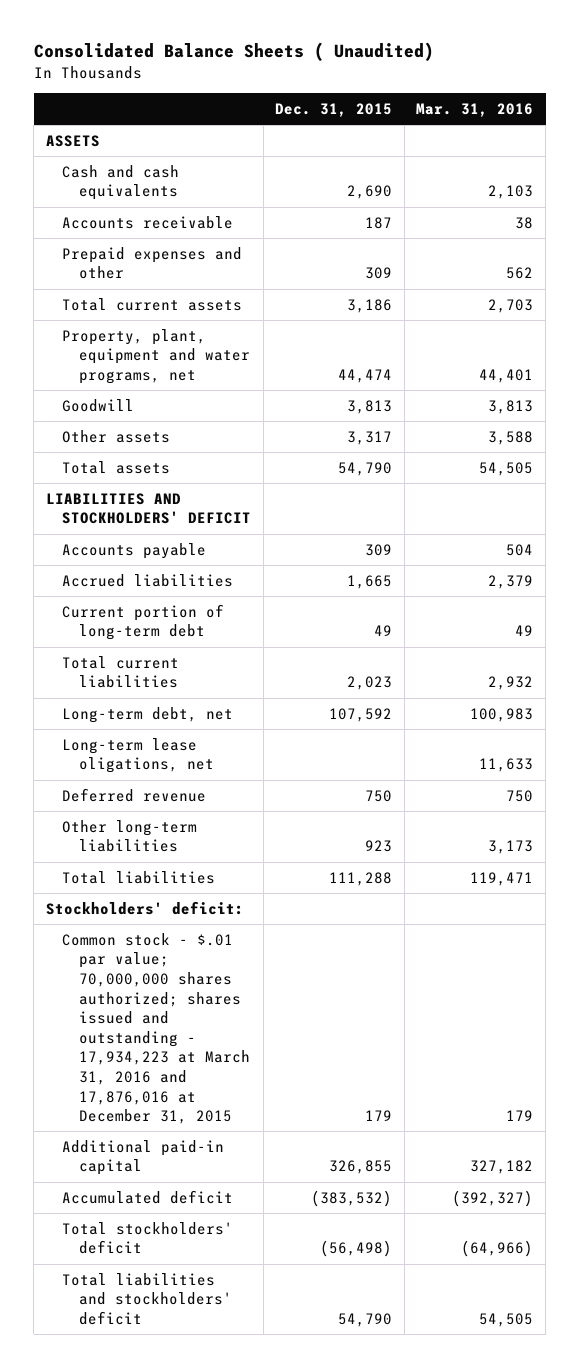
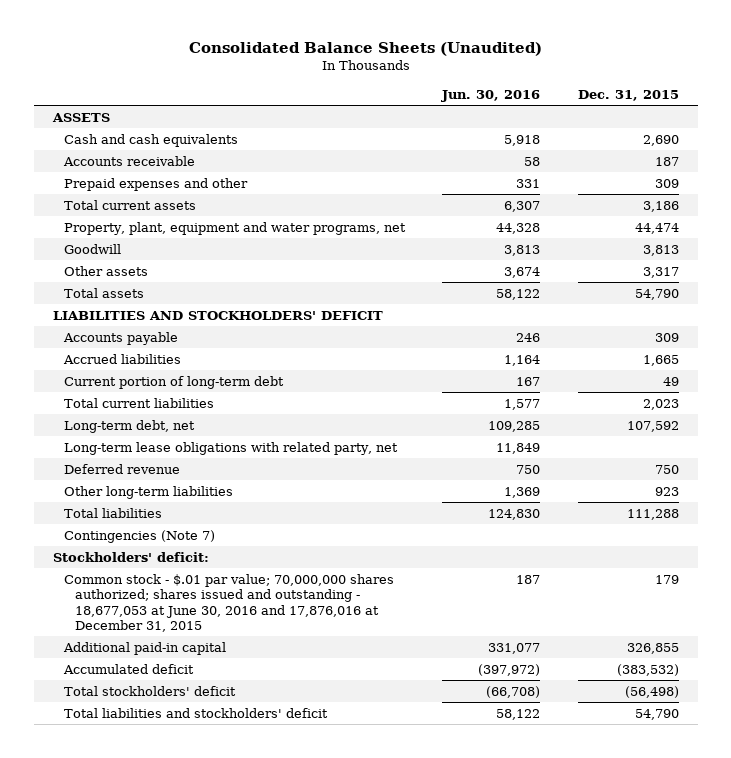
[33,42,434,62] Consolidated Balance Sheets ( Unaudited) -> [188,42,542,57] Consolidated Balance Sheets (Unaudited)
[416,102,534,117] Mar. 31, 2016 -> none
none -> [441,89,541,102] Jun. 30, 2016
[62,737,214,774] Long-term lease oligations, net -> [63,441,398,455] Long-term lease obligations with related party, net
none -> [63,529,215,543] Contingencies (Note 7)
[62,932,250,1125] Common stock - $.01 par value; 70,000,000 shares authorized; shares issued and outstanding - 17,934,223 at March 31, 2016 and 17,876,016 at December 31, 2015 -> [63,573,394,632] Common stock - $.01 par value; 70,000,000 shares authorized; shares issued and outstanding - 18,677,053 at June 30, 2016 and 17,876,016 at December 31, 2015

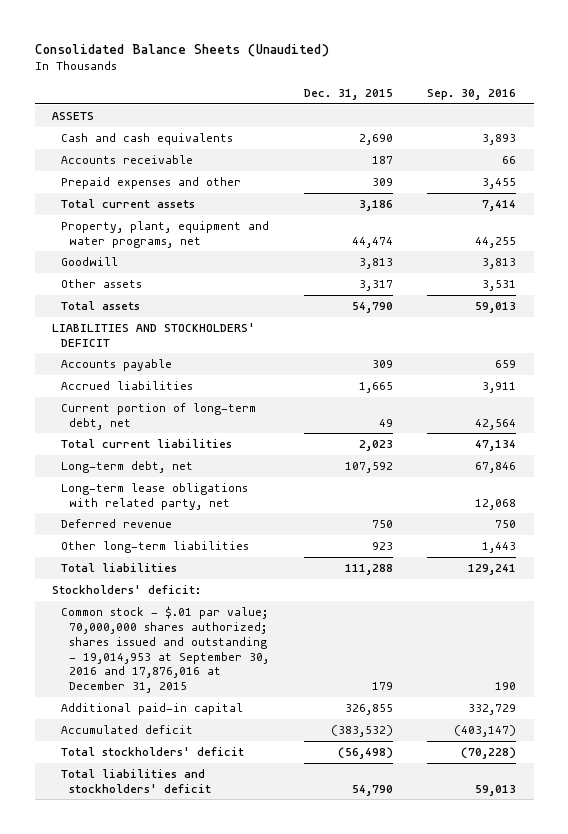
[441,89,541,102] Jun. 30, 2016 -> none
none -> [427,89,517,101] Sep. 30, 2016
[63,375,284,389] Current portion of long-term debt -> [60,403,256,430] Current portion of long-term debt, net
[63,529,215,543] Contingencies (Note 7) -> none
[63,573,394,632] Common stock - $.01 par value; 70,000,000 shares authorized; shares issued and outstanding - 18,677,053 at June 30, 2016 and 17,876,016 at December 31, 2015 -> [60,606,270,694] Common stock - $.01 par value; 70,000,000 shares authorized; shares issued and outstanding - 19,014,953 at September 30, 2016 and 17,876,016 at December 31, 2015

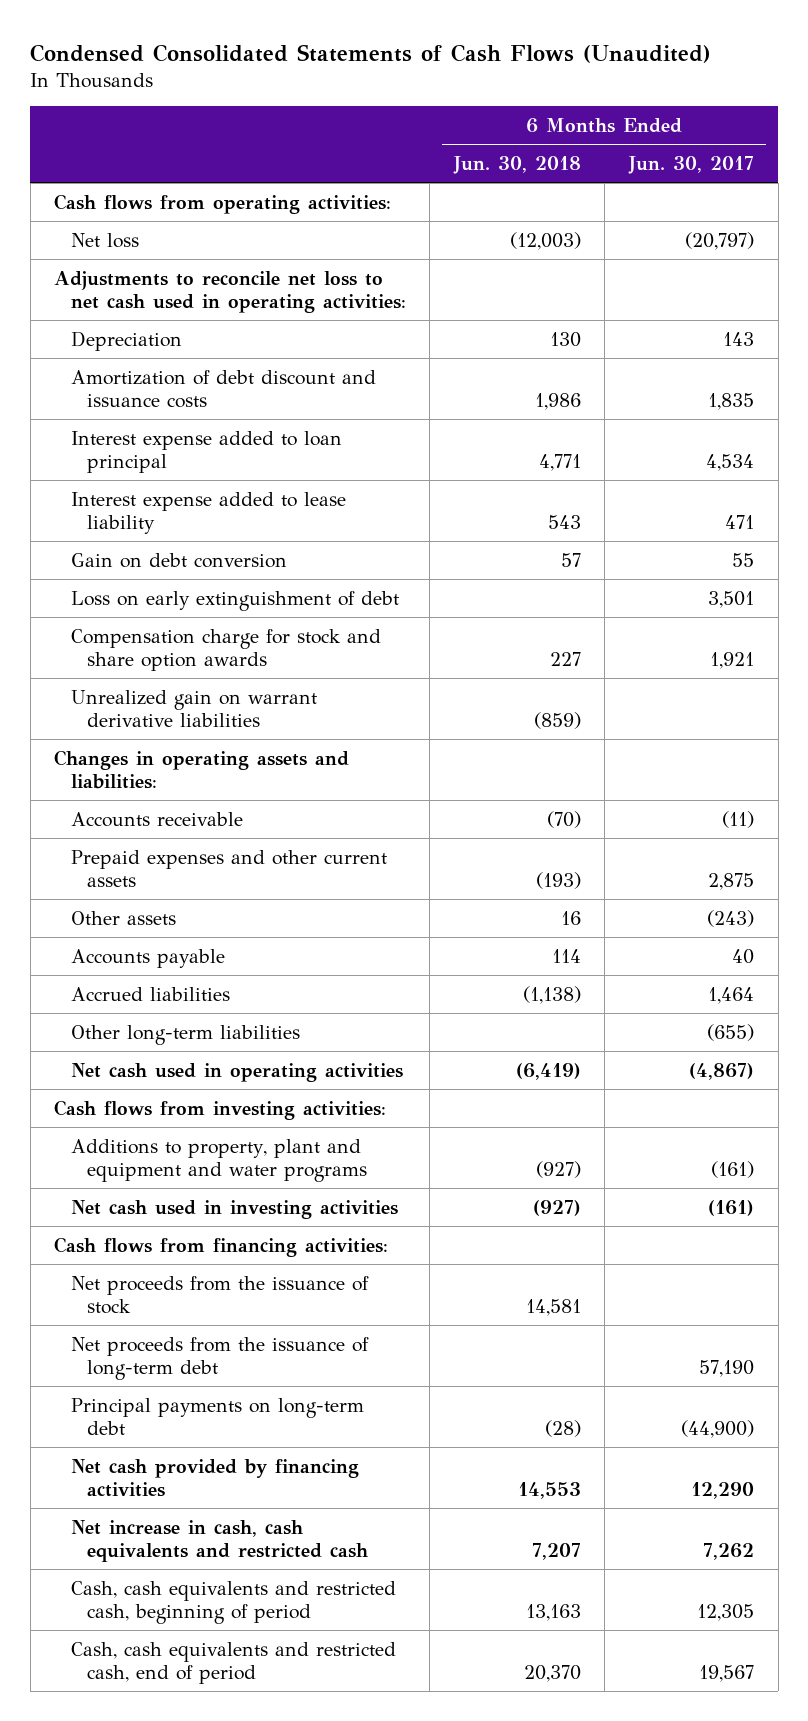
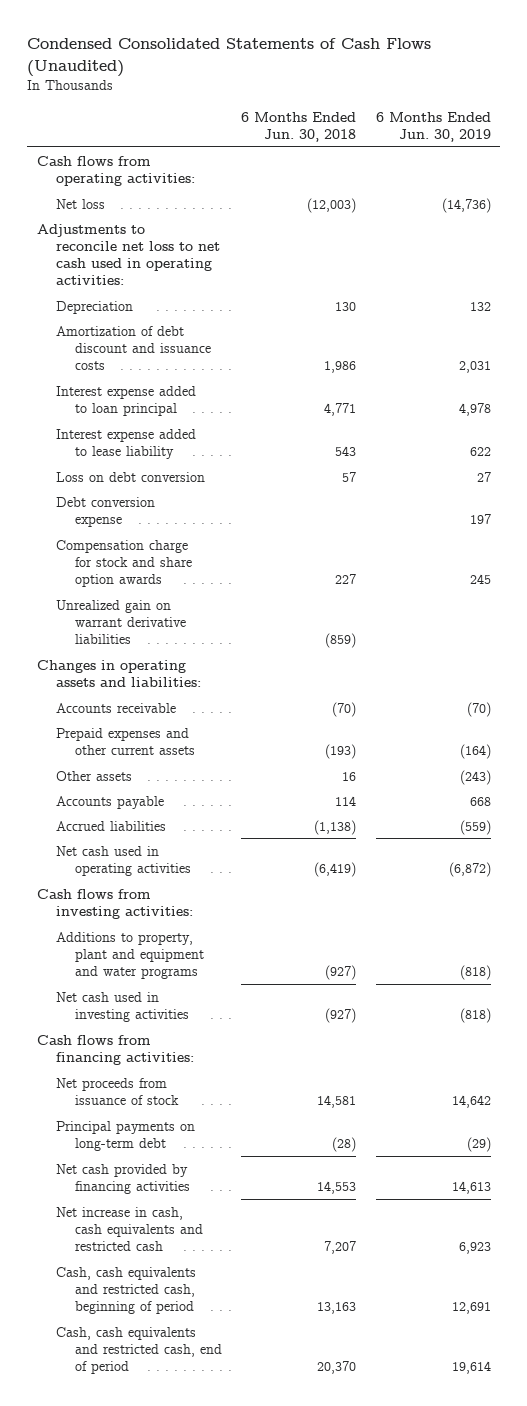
[627,155,754,174] Jun. 30, 2017 -> none
none -> [375,111,491,143] 6 Months Ended Jun. 30, 2019
[70,590,399,611] Loss on early extinguishment of debt -> none
[70,552,287,568] Gain on debt conversion -> [56,471,206,482] Loss on debt conversion
none -> [56,496,156,527] Debt conversion expense
[70,1024,300,1045] Other long-term liabilities -> none
[70,1336,369,1381] Net proceeds from the issuance of long-term debt -> none
[70,1275,369,1315] Net proceeds from the issuance of stock -> [56,1077,180,1105] Net proceeds from issuance of stock

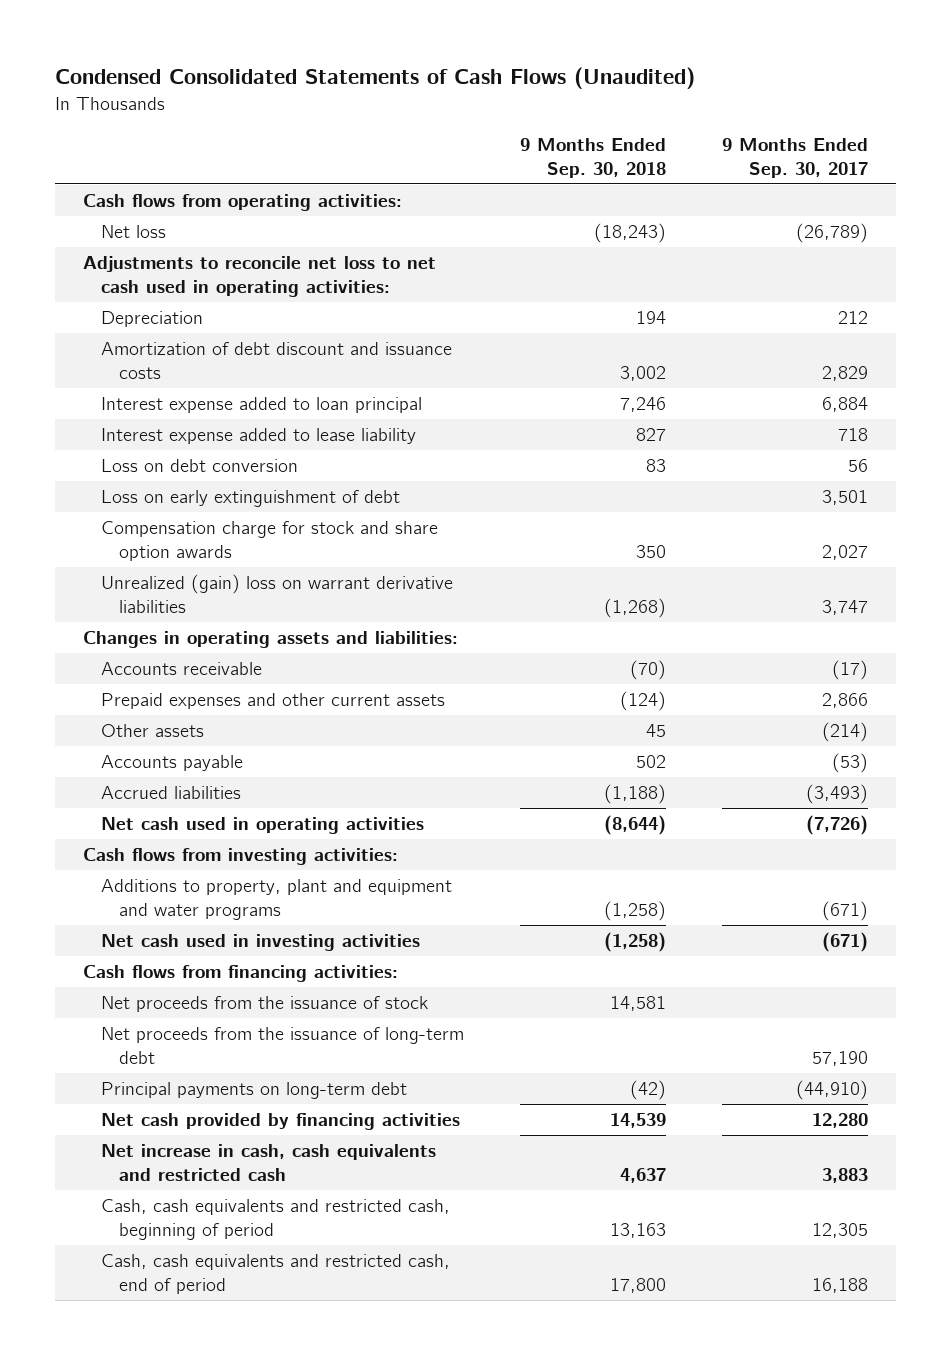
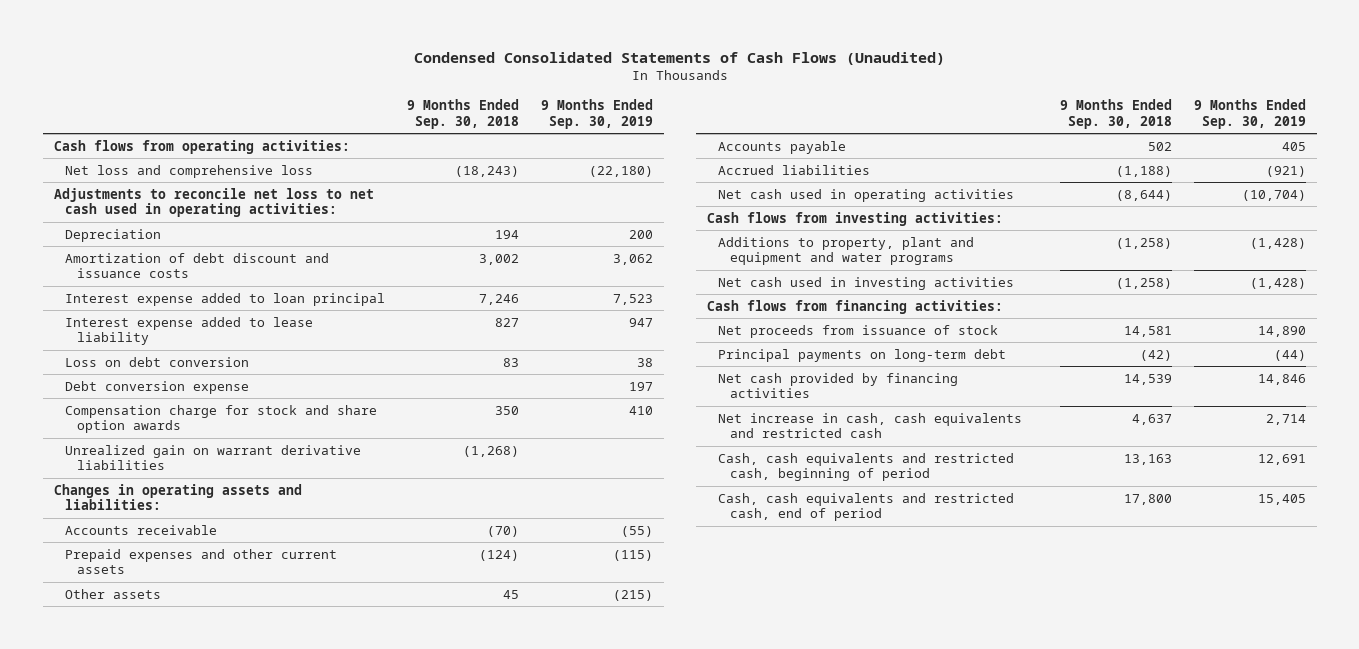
[722,137,869,179] 9 Months Ended Sep. 30, 2017 -> none
none -> [540,98,653,129] 9 Months Ended Sep. 30, 2019
[100,224,166,238] Net loss -> [65,164,314,178] Net loss and comprehensive loss
[100,489,400,507] Loss on early extinguishment of debt -> none
none -> [65,380,250,394] Debt conversion expense
[100,573,453,614] Unrealized (gain) loss on warrant derivative liabilities -> [65,444,362,471] Unrealized gain on warrant derivative liabilities
[100,1026,464,1065] Net proceeds from the issuance of long-term debt -> none
[100,995,428,1012] Net proceeds from the issuance of stock -> [718,324,999,338] Net proceeds from issuance of stock

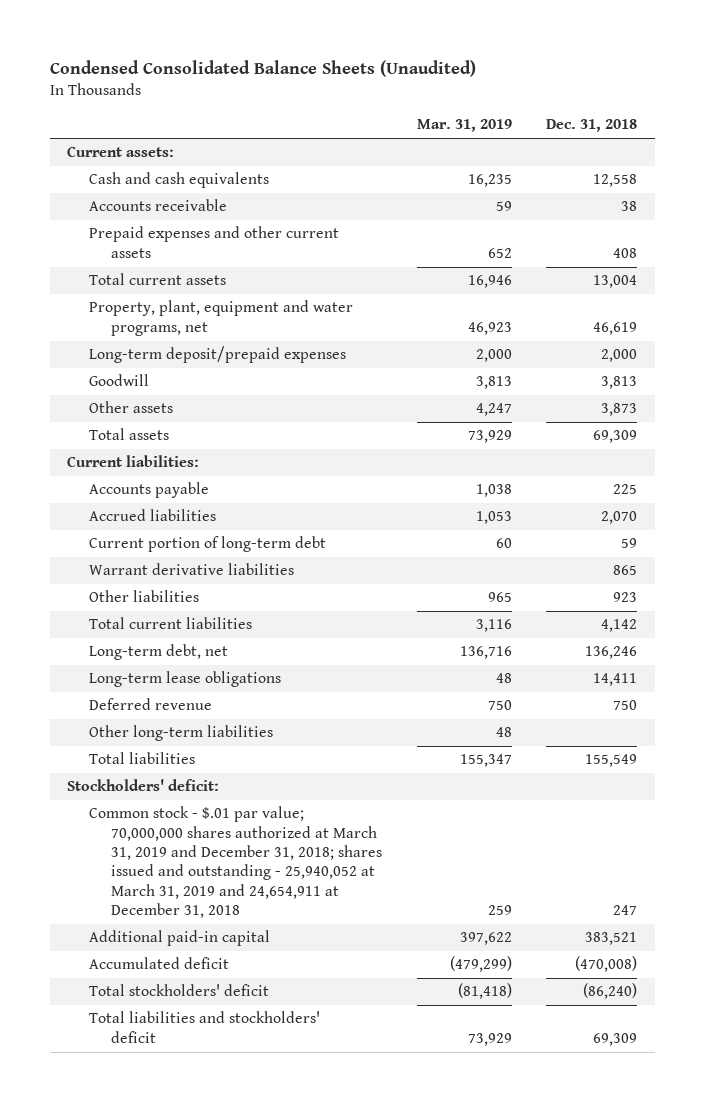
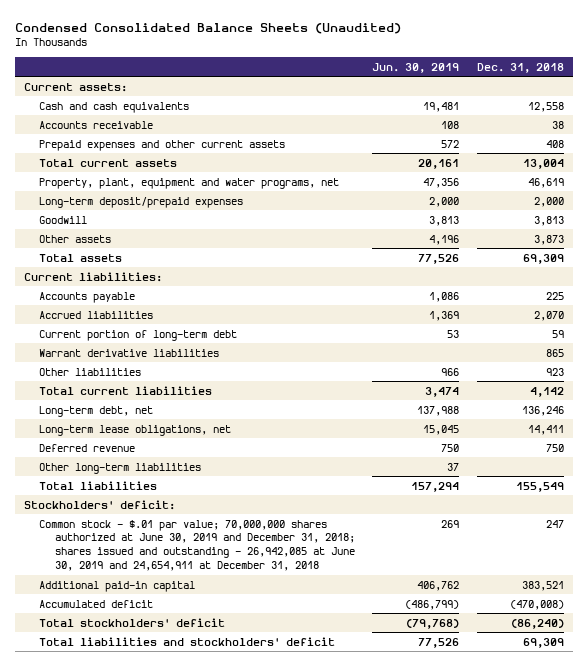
[416,119,512,133] Mar. 31, 2019 -> none
none -> [372,62,460,73] Jun. 30, 2019
[89,671,282,688] Long-term lease obligations -> [39,424,232,436] Long-term lease obligations, net
[89,806,383,919] Common stock - $.01 par value; 70,000,000 shares authorized at March 31, 2019 and December 31, 2018; shares issued and outstanding - 25,940,052 at March 31, 2019 and 24,654,911 at December 31, 2018 -> [39,519,355,572] Common stock - $.01 par value; 70,000,000 shares authorized at June 30, 2019 and December 31, 2018; shares issued and outstanding - 26,942,085 at June 30, 2019 and 24,654,911 at December 31, 2018

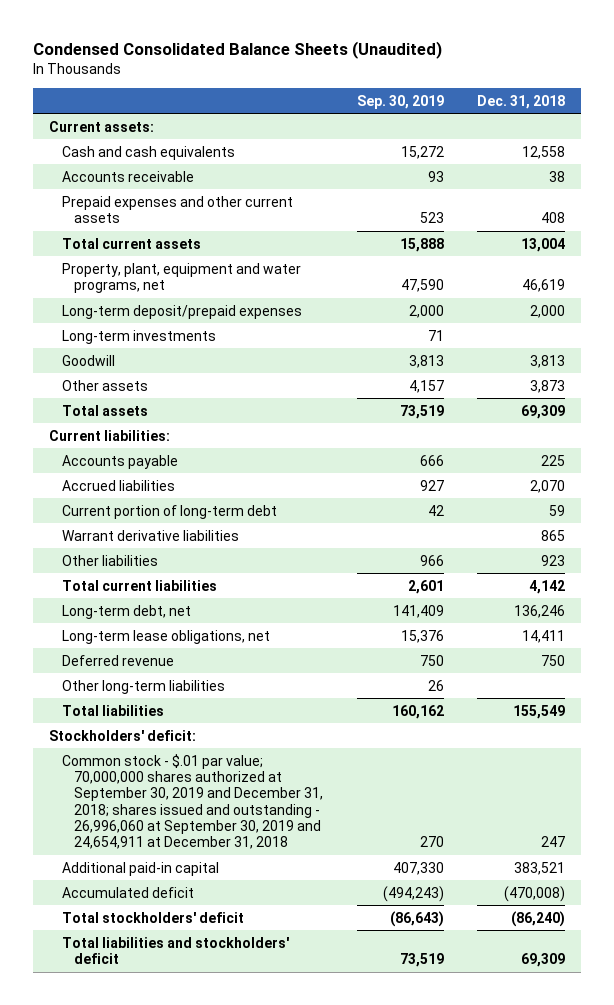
[372,62,460,73] Jun. 30, 2019 -> none
none -> [356,94,444,109] Sep. 30, 2019
none -> [61,329,216,344] Long-term investments
[39,519,355,572] Common stock - $.01 par value; 70,000,000 shares authorized at June 30, 2019 and December 31, 2018; shares issued and outstanding - 26,942,085 at June 30, 2019 and 24,654,911 at December 31, 2018 -> [61,753,324,850] Common stock - $.01 par value; 70,000,000 shares authorized at September 30, 2019 and December 31, 2018; shares issued and outstanding - 26,996,060 at September 30, 2019 and 24,654,911 at December 31, 2018

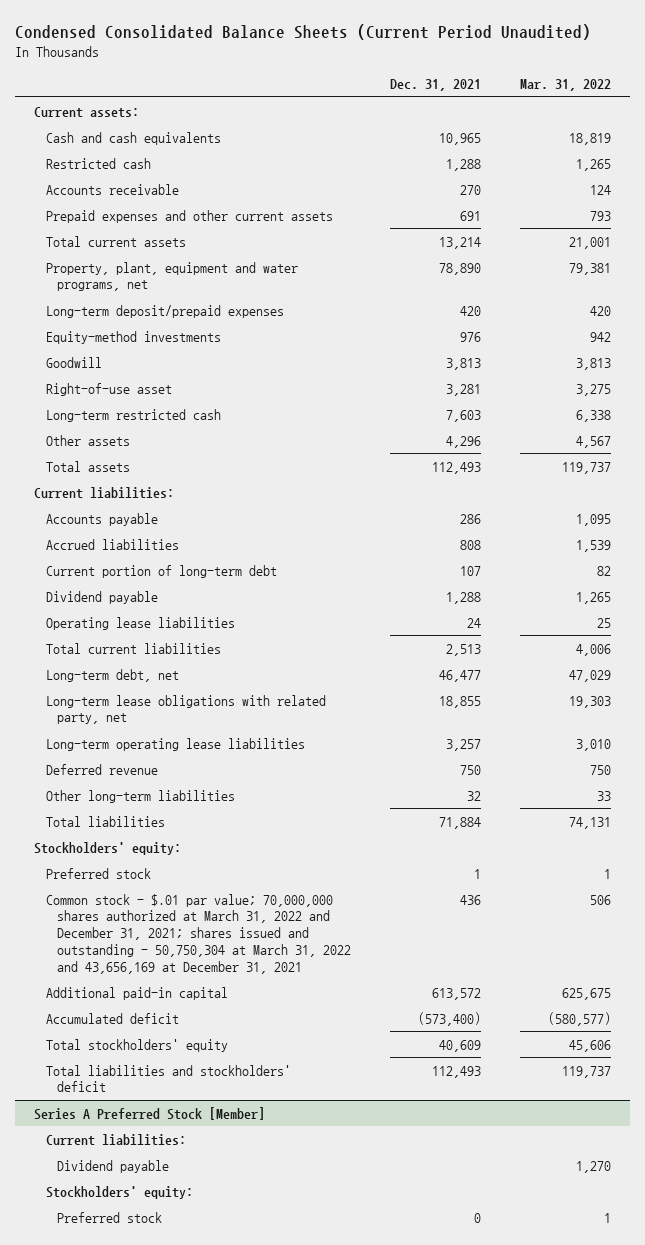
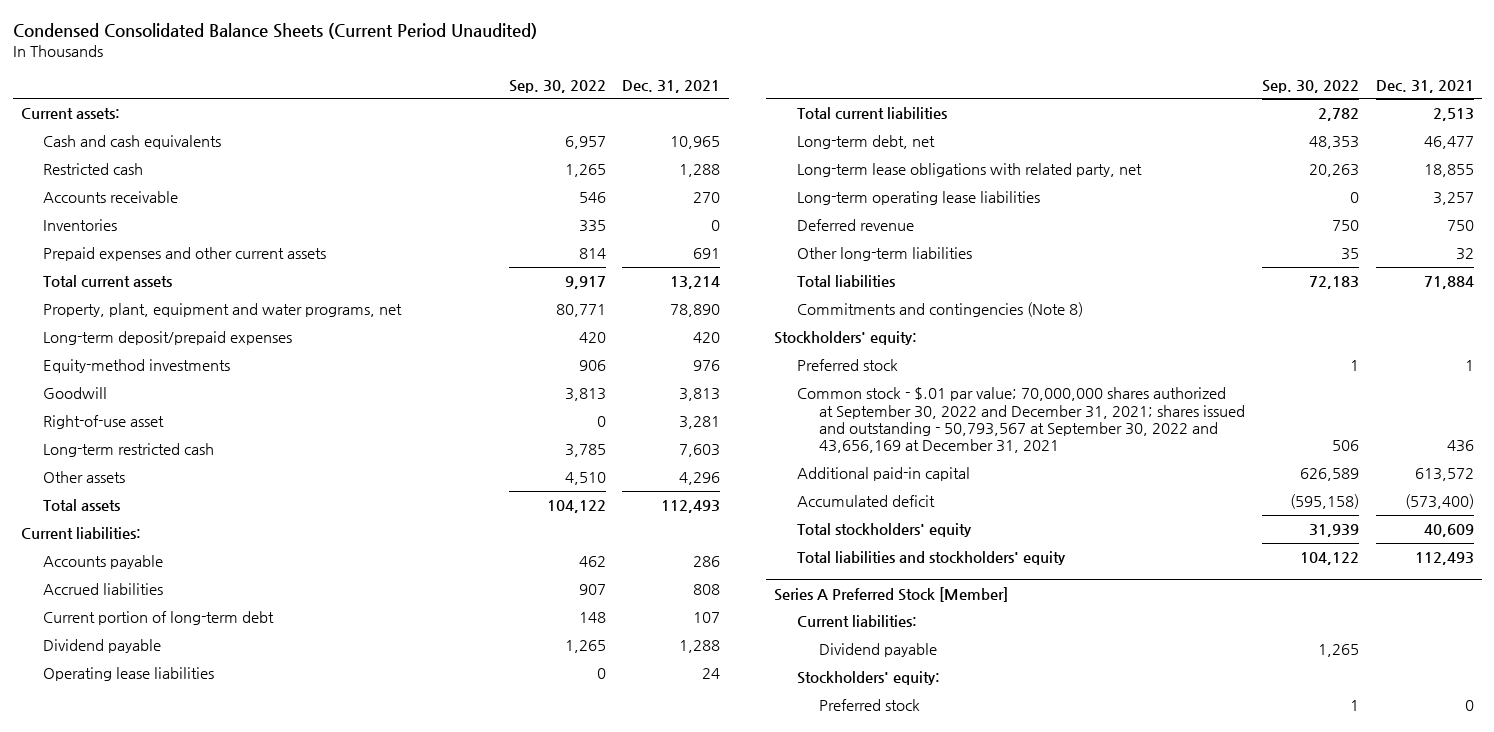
[519,79,611,92] Mar. 31, 2022 -> none
none -> [508,79,606,93] Sep. 30, 2022
none -> [43,219,118,232] Inventories
none -> [796,302,1083,318] Commitments and contingencies (Note 8)
[45,893,352,974] Common stock - $.01 par value; 70,000,000 shares authorized at March 31, 2022 and December 31, 2021; shares issued and outstanding - 50,750,304 at March 31, 2022 and 43,656,169 at December 31, 2021 -> [796,387,1246,454] Common stock - $.01 par value; 70,000,000 shares authorized at September 30, 2022 and December 31, 2021; shares issued and outstanding - 50,793,567 at September 30, 2022 and 43,656,169 at December 31, 2021
[45,1064,291,1093] Total liabilities and stockholders' deficit -> [796,551,1066,566] Total liabilities and stockholders' equity

